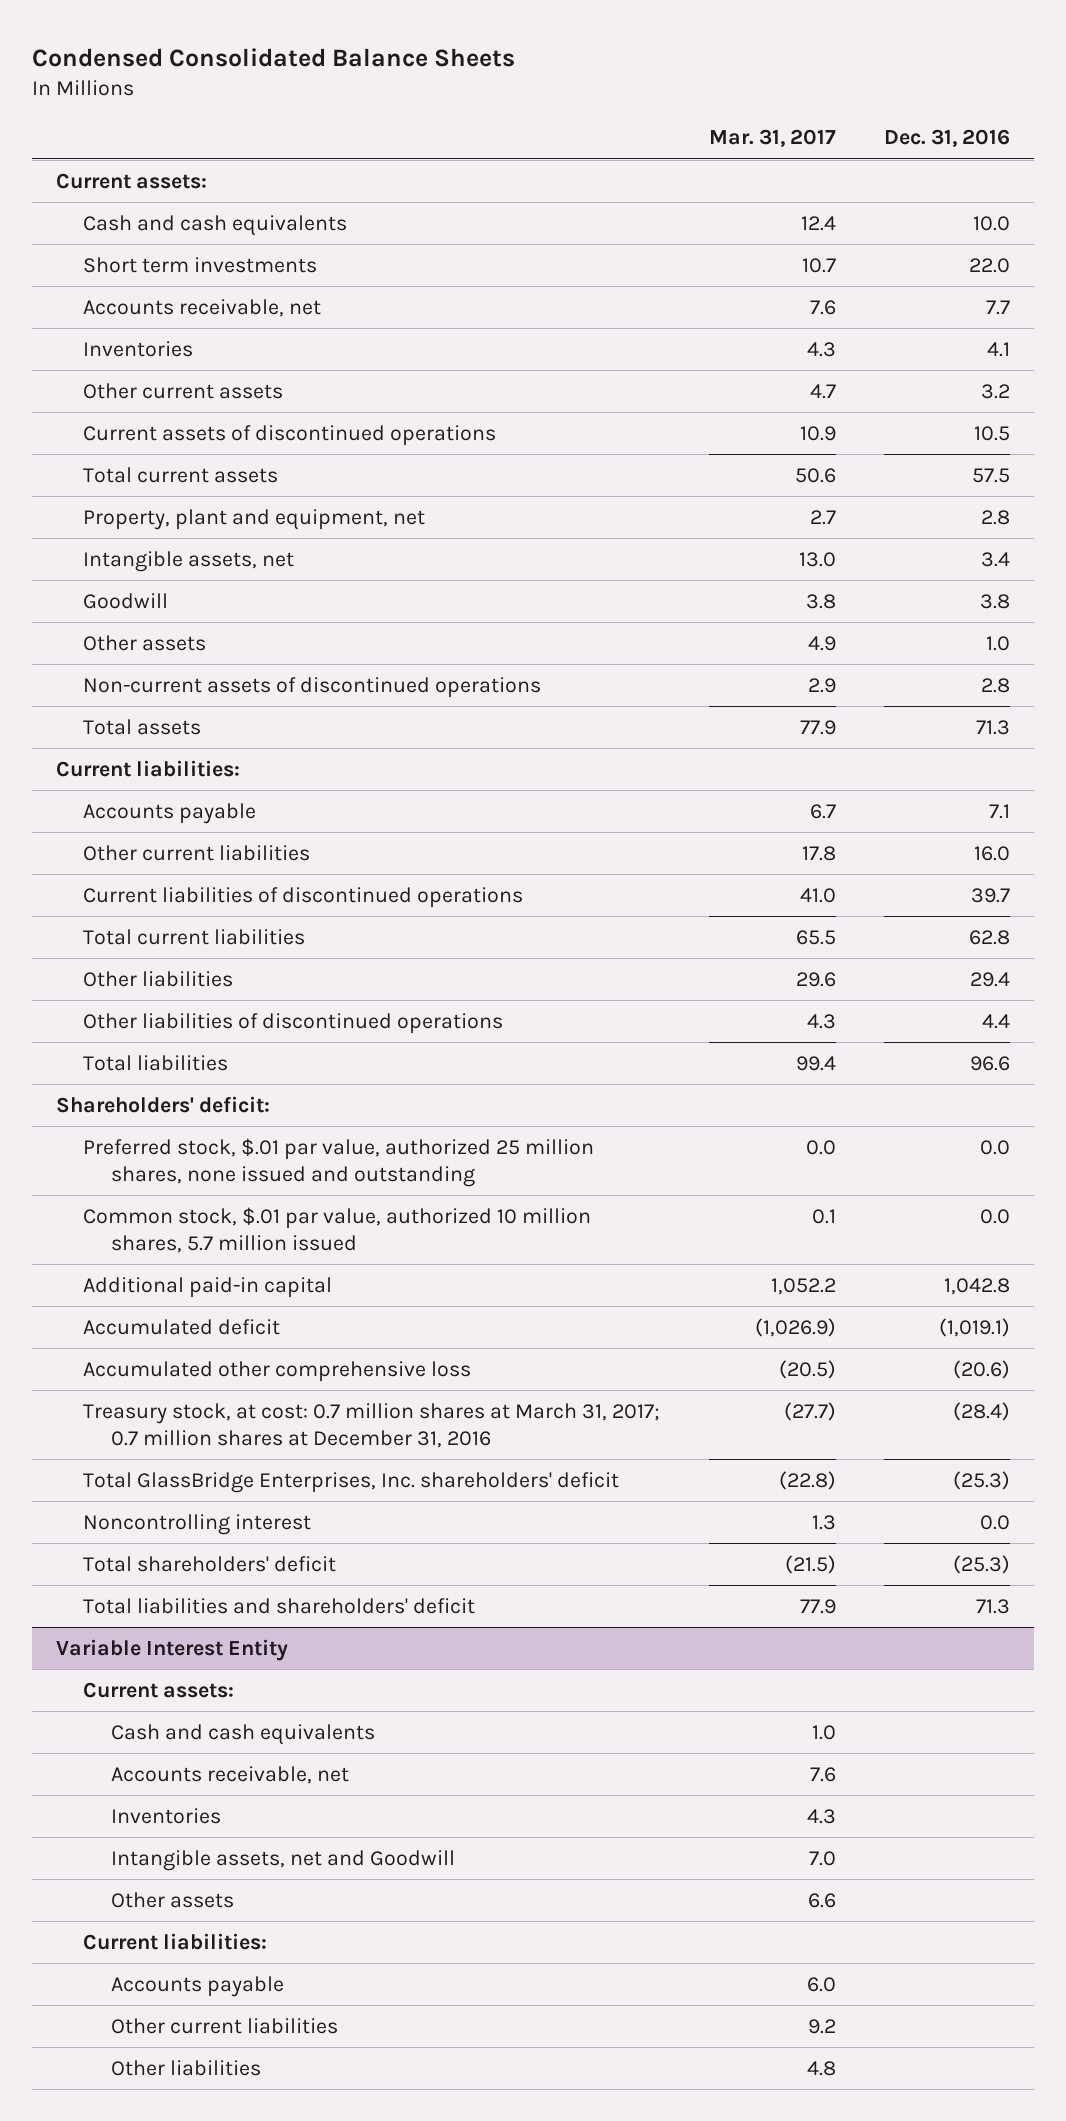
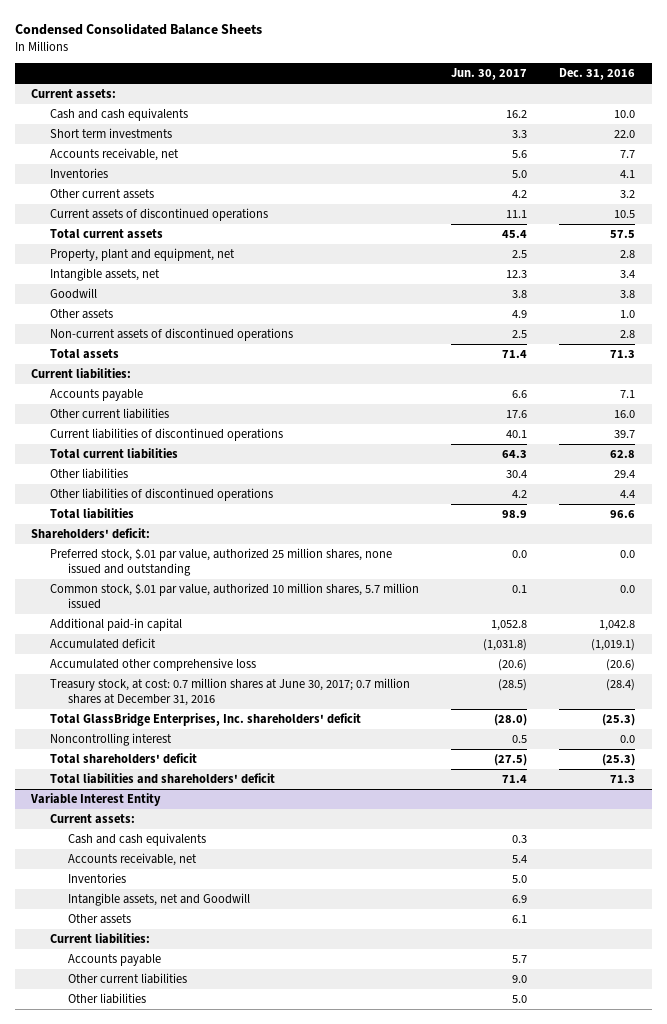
[708,129,836,148] Mar. 31, 2017 -> none
none -> [451,68,528,81] Jun. 30, 2017
[83,1402,661,1448] Treasury stock, at cost: 0.7 million shares at March 31, 2017; 0.7 million shares at December 31, 2016 -> [49,678,410,707] Treasury stock, at cost: 0.7 million shares at June 30, 2017; 0.7 million shares at December 31, 2016

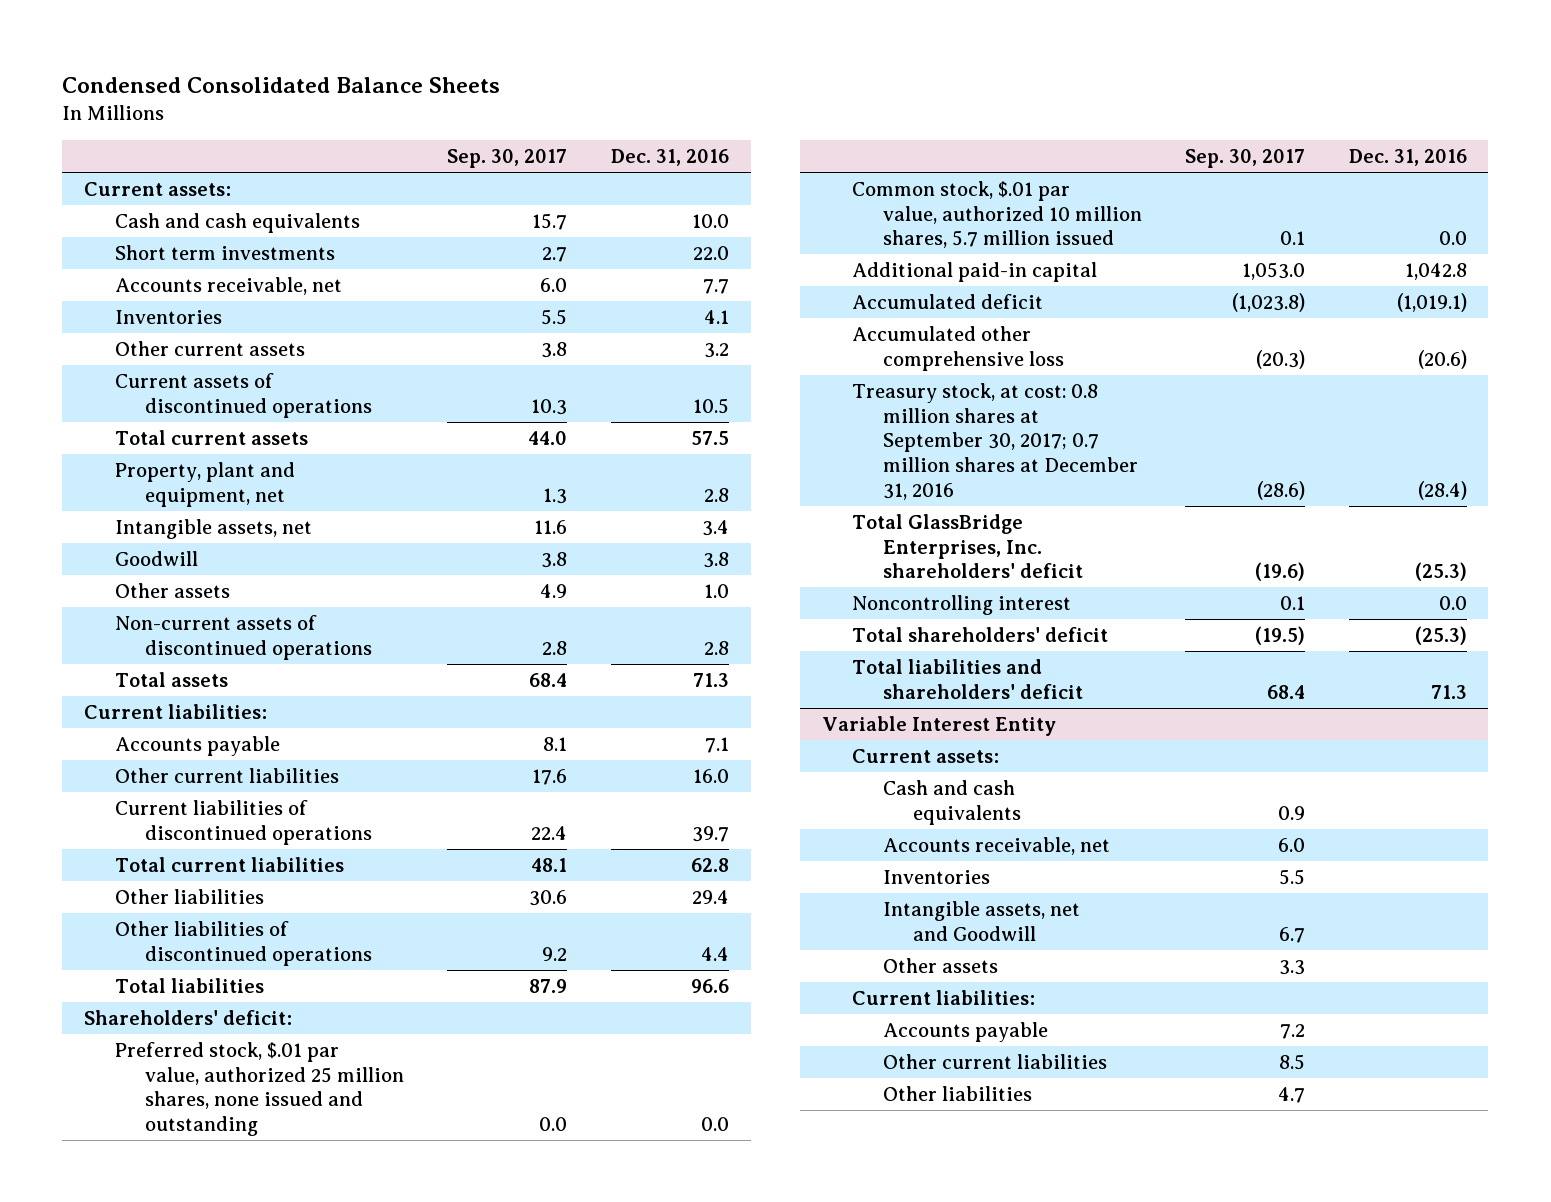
[451,68,528,81] Jun. 30, 2017 -> none
none -> [447,149,568,169] Sep. 30, 2017
[49,678,410,707] Treasury stock, at cost: 0.7 million shares at June 30, 2017; 0.7 million shares at December 31, 2016 -> [852,382,1138,500] Treasury stock, at cost: 0.8 million shares at September 30, 2017; 0.7 million shares at December 31, 2016

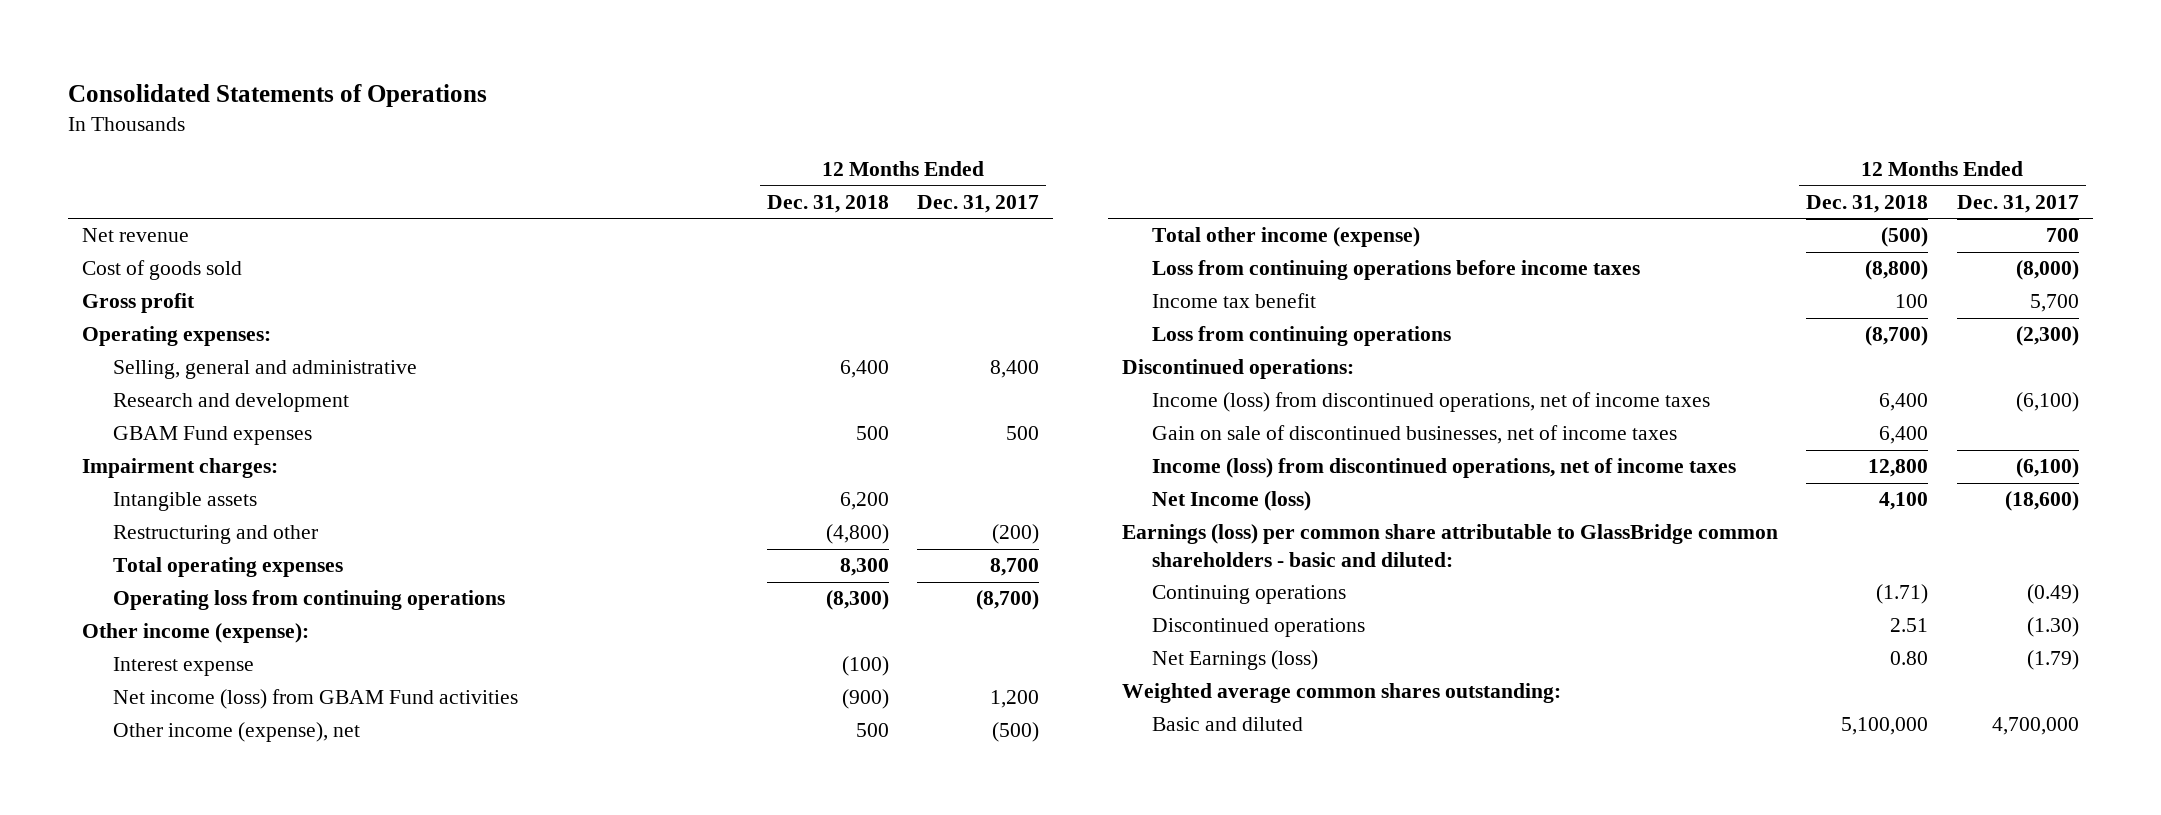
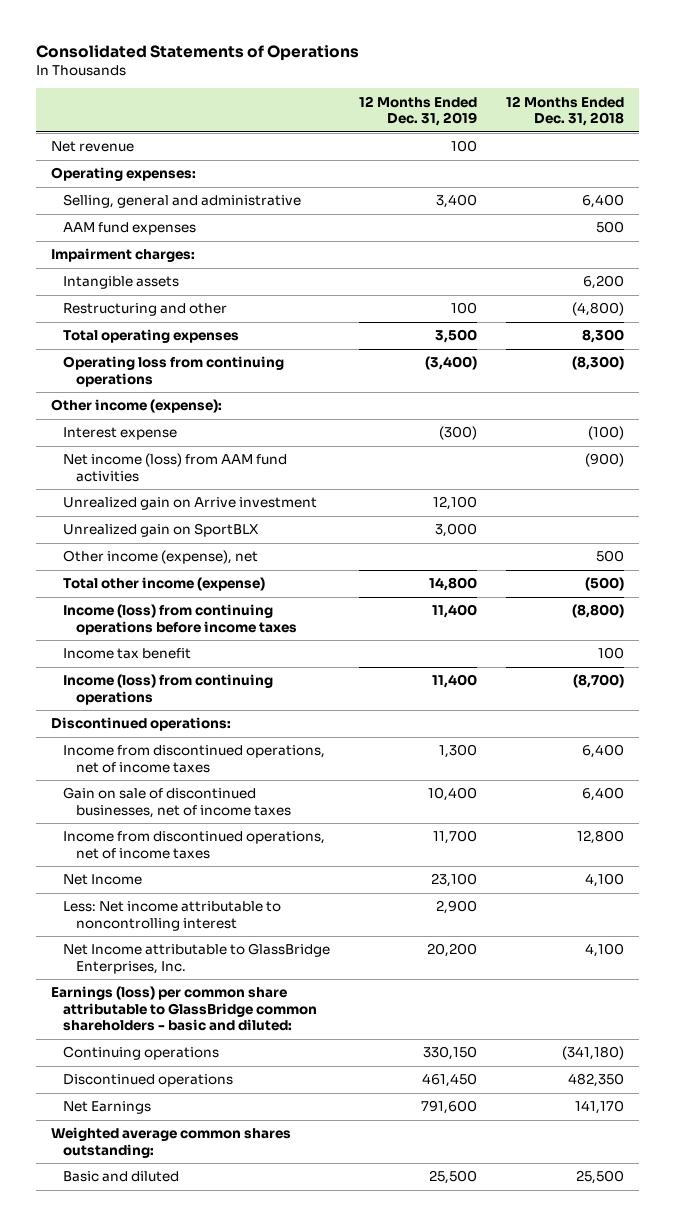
[917,194,1040,213] Dec. 31, 2017 -> none
none -> [359,95,478,127] 12 Months Ended Dec. 31, 2019
[82,260,243,281] Cost of goods sold -> none
[82,293,196,314] Gross profit -> none
[113,393,350,413] Research and development -> none
[113,426,313,446] GBAM Fund expenses -> [63,222,197,236] AAM fund expenses
[113,689,519,710] Net income (loss) from GBAM Fund activities -> [63,453,288,482] Net income (loss) from AAM fund activities
none -> [63,497,318,511] Unrealized gain on Arrive investment
none -> [63,523,260,538] Unrealized gain on SportBLX
[1152,260,1641,281] Loss from continuing operations before income taxes -> [63,604,298,635] Income (loss) from continuing operations before income taxes
[1152,326,1452,347] Loss from continuing operations -> [63,674,274,705] Income (loss) from continuing operations
[1152,392,1711,413] Income (loss) from discontinued operations, net of income taxes -> [63,745,326,773] Income from discontinued operations, net of income taxes
[1152,458,1737,479] Income (loss) from discontinued operations, net of income taxes -> [63,831,326,859] Income from discontinued operations, net of income taxes
none -> [63,874,143,886] Net Income
none -> [63,901,282,931] Less: Net income attributable to noncontrolling interest
[1152,491,1312,512] Net Income (loss) -> [63,943,331,974] Net Income attributable to GlassBridge Enterprises, Inc.
[1876,584,1929,605] (1.71) -> [562,1046,625,1061] (341,180)
[1890,618,1929,633] 2.51 -> [568,1073,625,1088] 482,350
[1152,650,1319,671] Net Earnings (loss) -> [63,1101,152,1115] Net Earnings
[1890,651,1929,666] 0.80 -> [575,1100,625,1115] 141,170
[1841,717,1929,736] 5,100,000 -> [576,1170,625,1185] 25,500

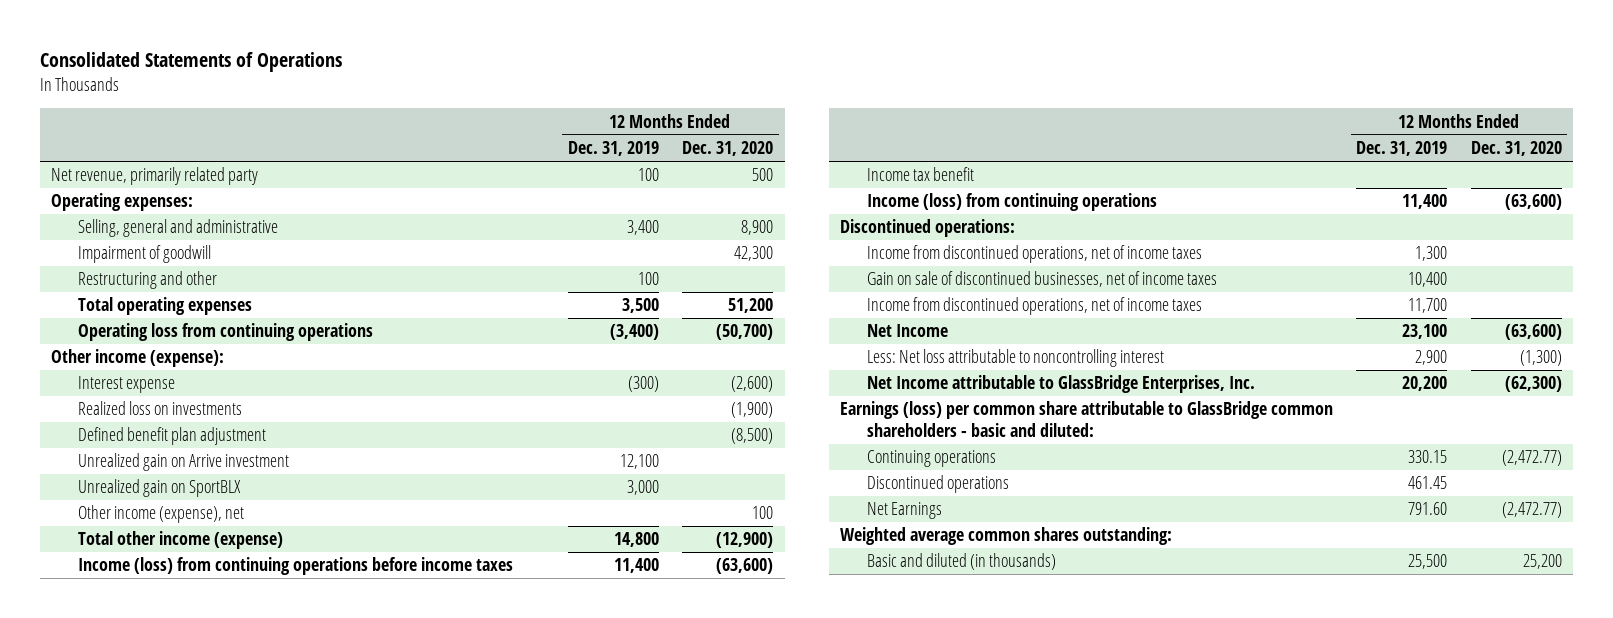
[506,95,625,127] 12 Months Ended Dec. 31, 2018 -> none
none -> [681,141,773,157] Dec. 31, 2020
[50,141,134,153] Net revenue -> none
none -> [51,167,259,186] Net revenue, primarily related party
[63,222,197,236] AAM fund expenses -> none
[50,248,195,263] Impairment charges: -> none
[63,276,180,290] Intangible assets -> none
none -> [78,245,212,264] Impairment of goodwill
[63,453,288,482] Net income (loss) from AAM fund activities -> none
none -> [78,401,243,416] Realized loss on investments
none -> [78,427,267,446] Defined benefit plan adjustment
[63,901,282,931] Less: Net income attributable to noncontrolling interest -> [866,349,1164,368] Less: Net loss attributable to noncontrolling interest
[423,1046,478,1061] 330,150 -> [1408,450,1448,464] 330.15
[422,1073,478,1088] 461,450 -> [1408,476,1448,490] 461.45
[421,1100,478,1115] 791,600 -> [1408,502,1448,516] 791.60
[63,1171,180,1183] Basic and diluted -> [866,553,1056,571] Basic and diluted (in thousands)

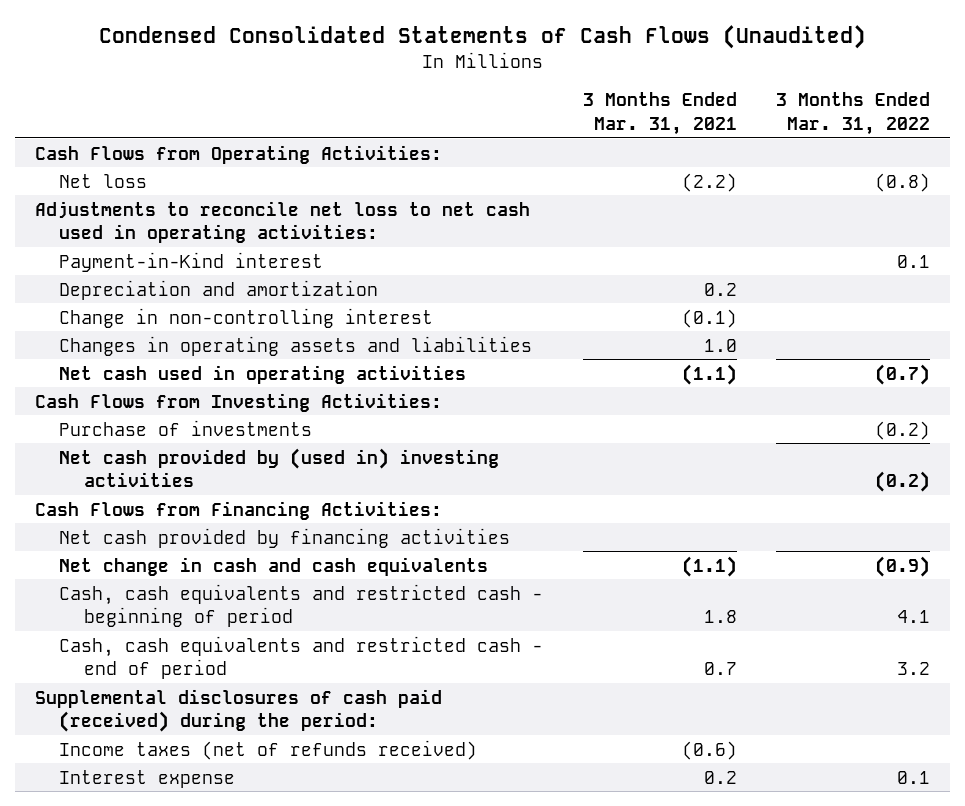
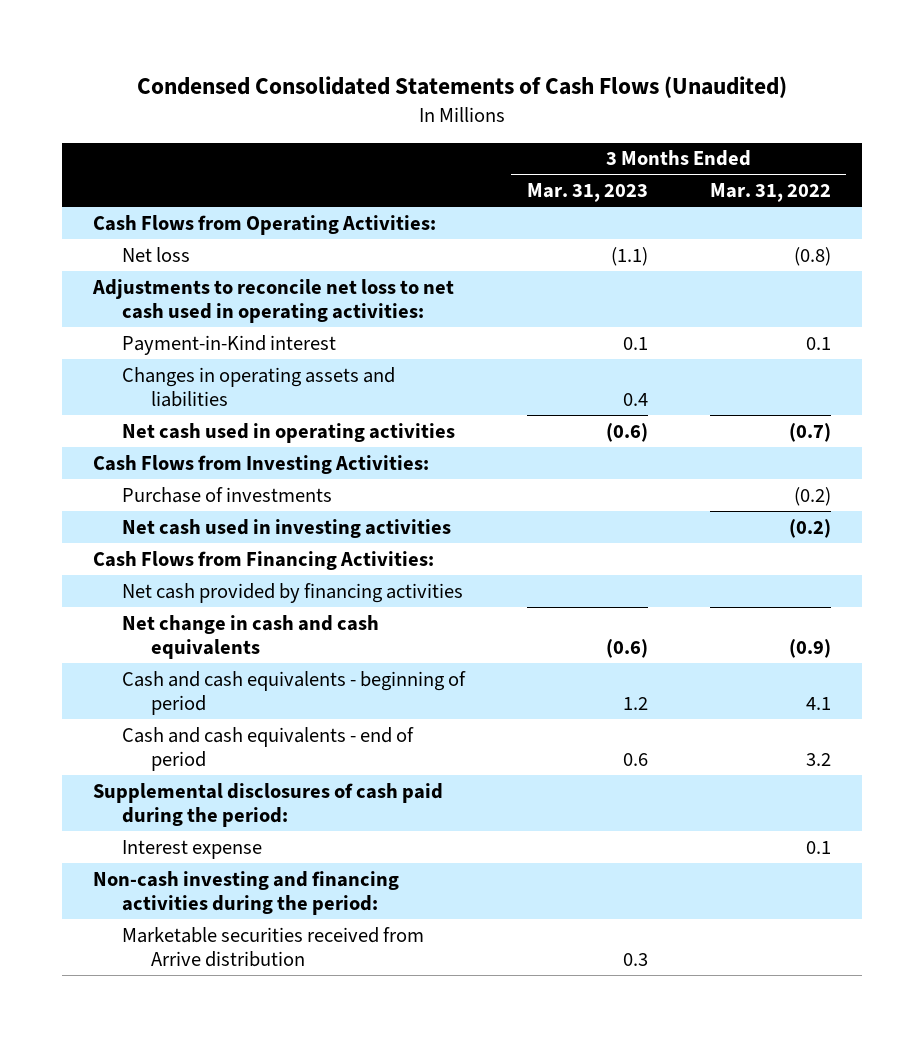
[582,92,737,135] 3 Months Ended Mar. 31, 2021 -> none
none -> [526,183,648,203] Mar. 31, 2023
[59,279,379,300] Depreciation and amortization -> none
[59,307,434,328] Change in non-controlling interest -> none
[59,447,500,488] Net cash provided by (used in) investing activities -> [122,518,452,538] Net cash used in investing activities
[59,739,478,760] Income taxes (net of refunds received) -> none
[59,583,544,628] Cash, cash equivalents and restricted cash - beginning of period -> [122,670,467,716] Cash and cash equivalents - beginning of period
[59,635,544,680] Cash, cash equivalents and restricted cash - end of period -> [122,726,415,772] Cash and cash equivalents - end of period
[34,688,442,733] Supplemental disclosures of cash paid (received) during the period: -> [93,782,444,828] Supplemental disclosures of cash paid during the period:
none -> [93,870,400,916] Non-cash investing and financing activities during the period:
none -> [122,926,425,968] Marketable securities received from Arrive distribution

